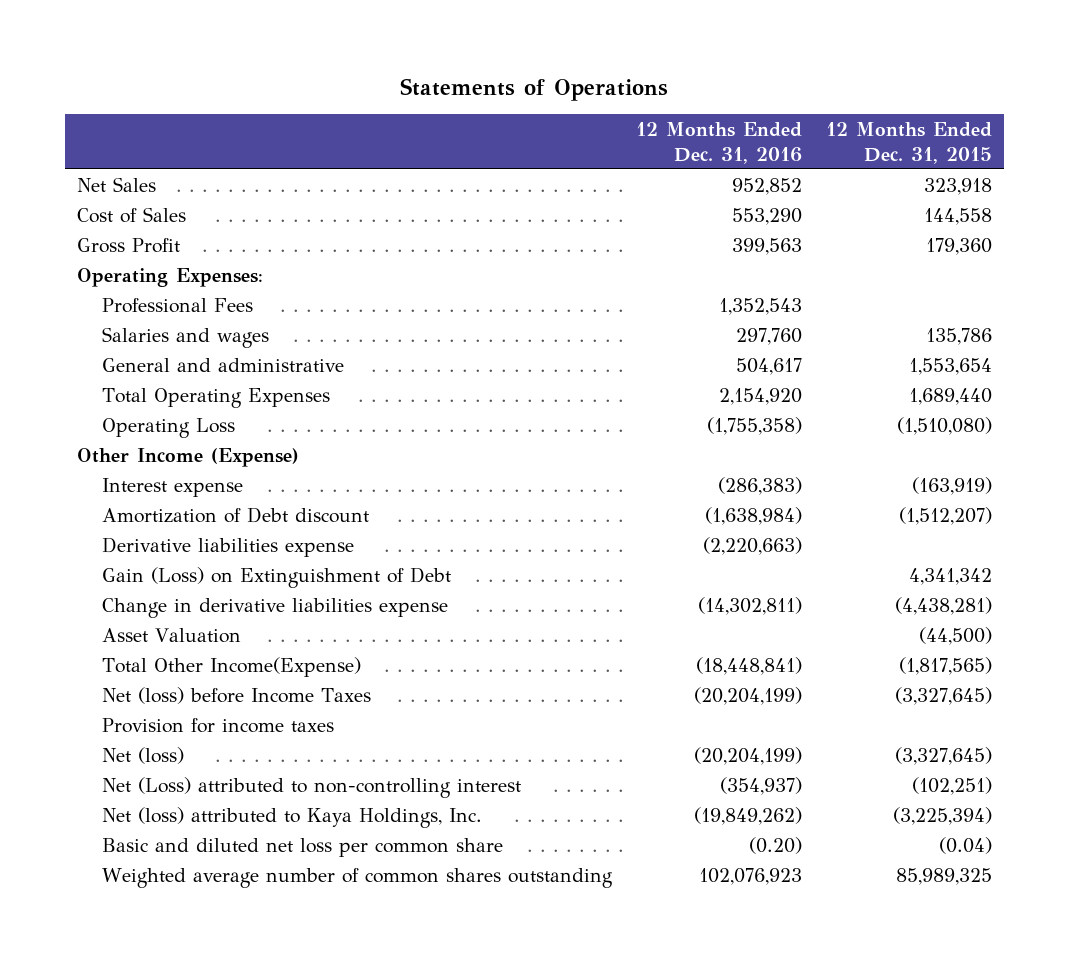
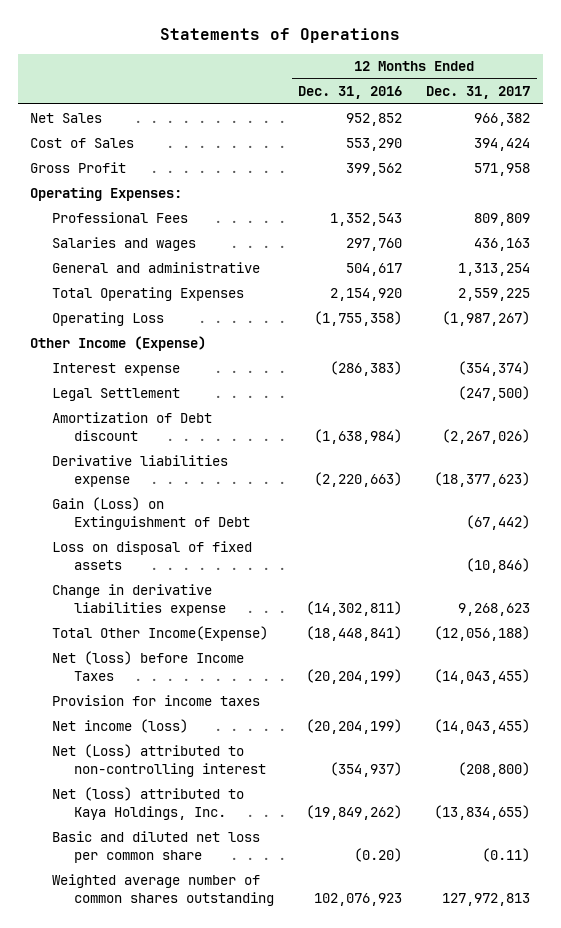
[825,122,992,164] 12 Months Ended Dec. 31, 2015 -> none
none -> [426,86,531,100] Dec. 31, 2017
[731,237,802,255] 399,563 -> [346,162,403,176] 399,562
none -> [51,387,180,401] Legal Settlement
none -> [51,540,252,570] Loss on disposal of fixed assets
[101,627,241,643] Asset Valuation -> none
[101,746,184,764] Net (loss) -> [51,718,188,733] Net income (loss)

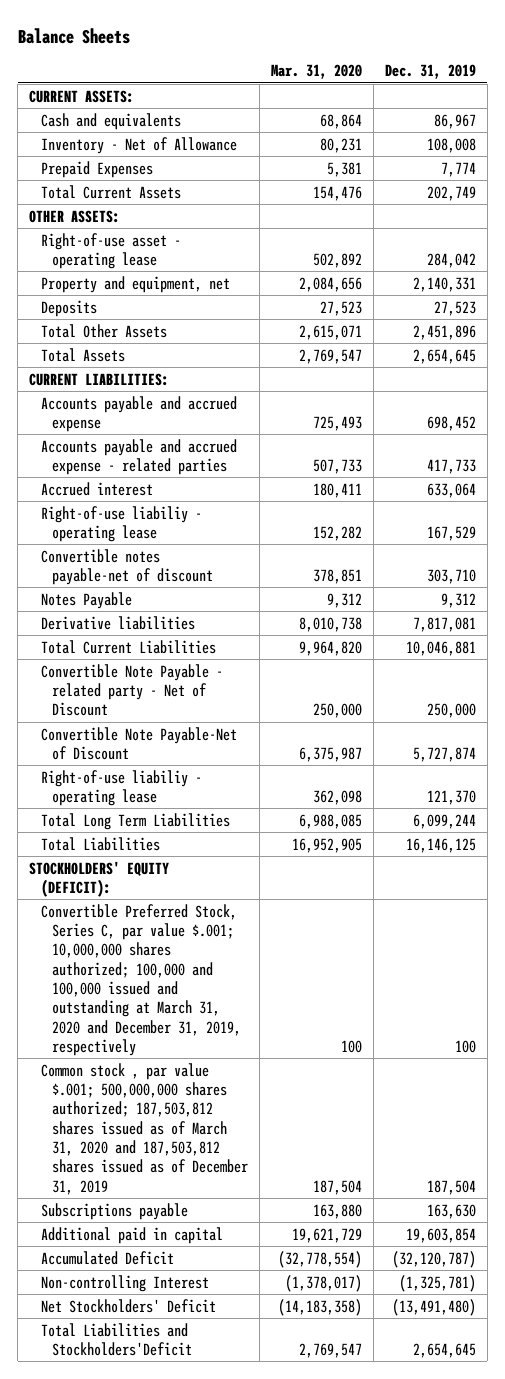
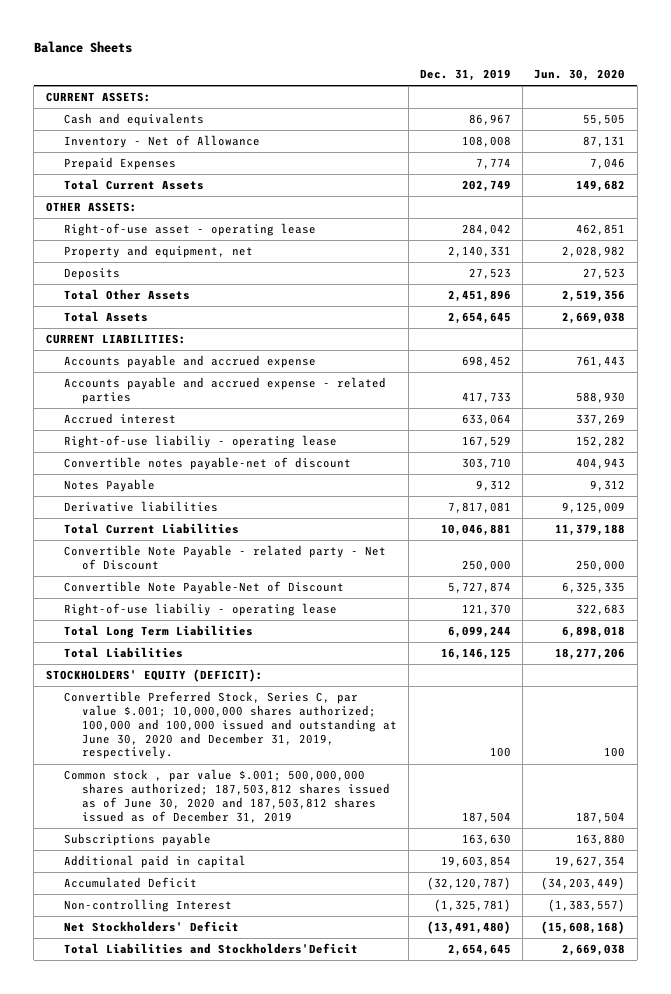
[270,64,362,80] Mar. 31, 2020 -> none
none -> [534,69,626,82] Jun. 30, 2020
[40,903,241,1056] Convertible Preferred Stock, Series C, par value $.001; 10,000,000 shares authorized; 100,000 and 100,000 issued and outstanding at March 31, 2020 and December 31, 2019, respectively -> [63,691,397,760] Convertible Preferred Stock, Series C, par value $.001; 10,000,000 shares authorized; 100,000 and 100,000 issued and outstanding at June 30, 2020 and December 31, 2019, respectively.
[40,1062,248,1195] Common stock , par value $.001; 500,000,000 shares authorized; 187,503,812 shares issued as of March 31, 2020 and 187,503,812 shares issued as of December 31, 2019 -> [63,769,390,823] Common stock , par value $.001; 500,000,000 shares authorized; 187,503,812 shares issued as of June 30, 2020 and 187,503,812 shares issued as of December 31, 2019

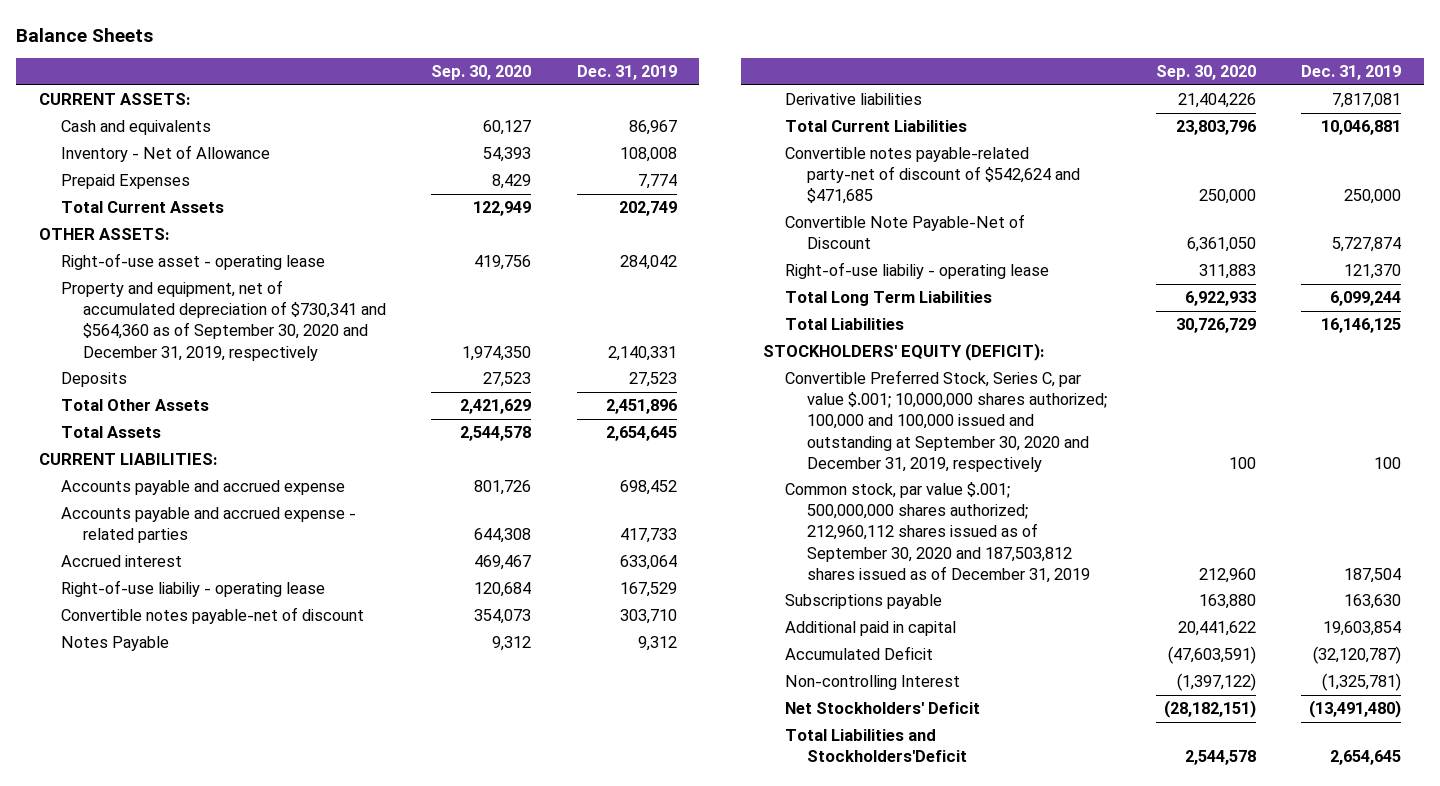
[534,69,626,82] Jun. 30, 2020 -> none
none -> [431,65,532,81] Sep. 30, 2020
[63,245,253,259] Property and equipment, net -> [60,280,386,361] Property and equipment, net of accumulated depreciation of $730,341 and $564,360 as of September 30, 2020 and December 31, 2019, respectively
[63,545,386,570] Convertible Note Payable - related party - Net of Discount -> [785,147,1081,205] Convertible notes payable-related party-net of discount of $542,624 and $471,685
[63,691,397,760] Convertible Preferred Stock, Series C, par value $.001; 10,000,000 shares authorized; 100,000 and 100,000 issued and outstanding at June 30, 2020 and December 31, 2019, respectively. -> [785,370,1108,472] Convertible Preferred Stock, Series C, par value $.001; 10,000,000 shares authorized; 100,000 and 100,000 issued and outstanding at September 30, 2020 and December 31, 2019, respectively
[63,769,390,823] Common stock , par value $.001; 500,000,000 shares authorized; 187,503,812 shares issued as of June 30, 2020 and 187,503,812 shares issued as of December 31, 2019 -> [785,482,1091,583] Common stock, par value $.001; 500,000,000 shares authorized; 212,960,112 shares issued as of September 30, 2020 and 187,503,812 shares issued as of December 31, 2019

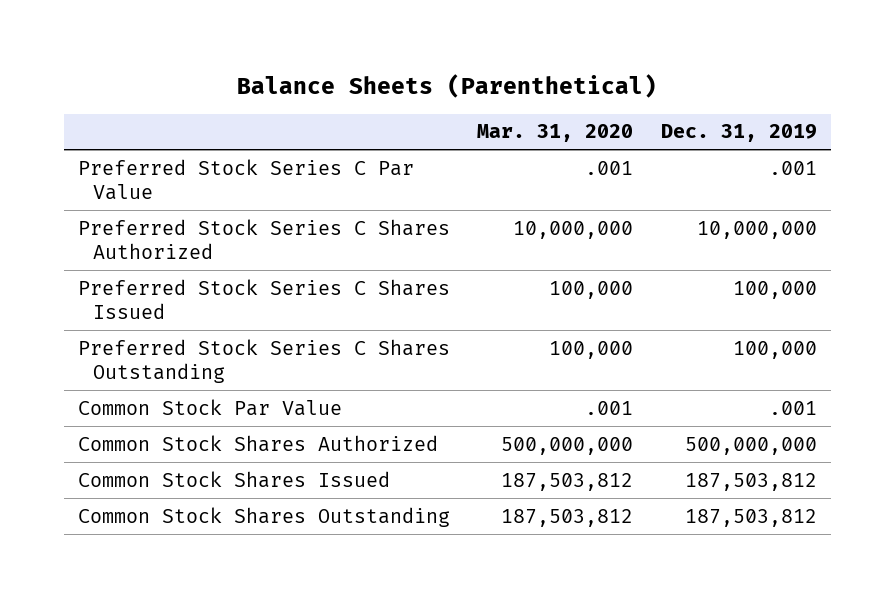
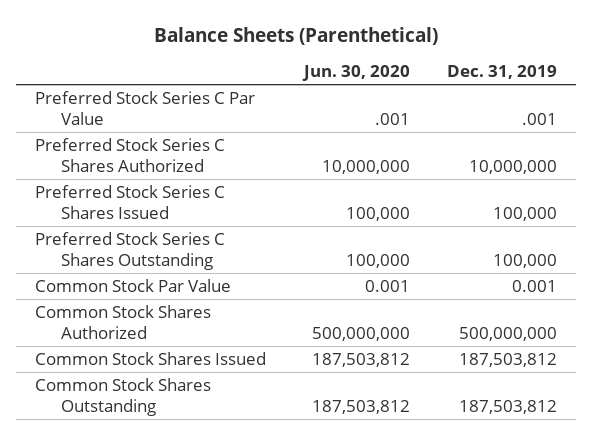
[477,124,634,143] Mar. 31, 2020 -> none
none -> [301,65,410,82] Jun. 30, 2020
[768,400,817,415] .001 -> [512,280,558,293] 0.001

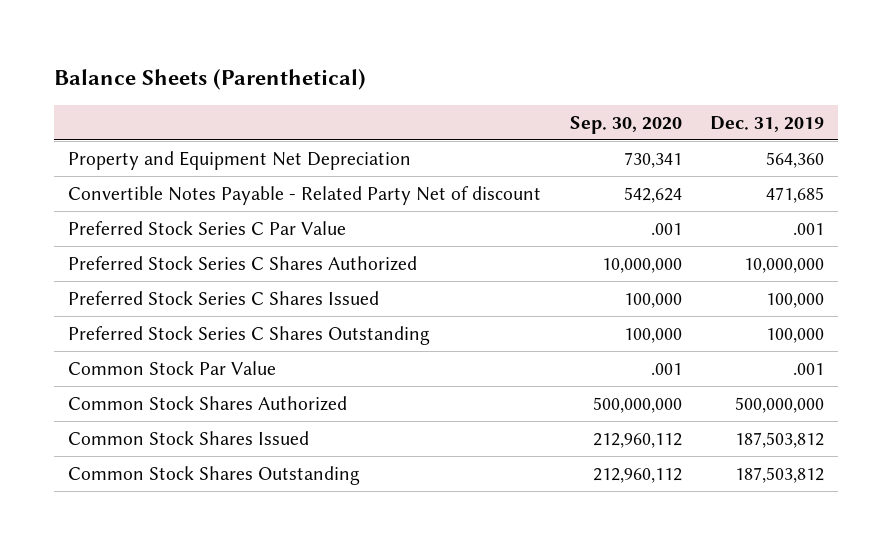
[301,65,410,82] Jun. 30, 2020 -> none
none -> [569,115,682,134] Sep. 30, 2020
none -> [68,151,412,171] Property and Equipment Net Depreciation
none -> [68,186,542,206] Convertible Notes Payable - Related Party Net of discount
[512,280,558,293] 0.001 -> [792,363,824,376] .001

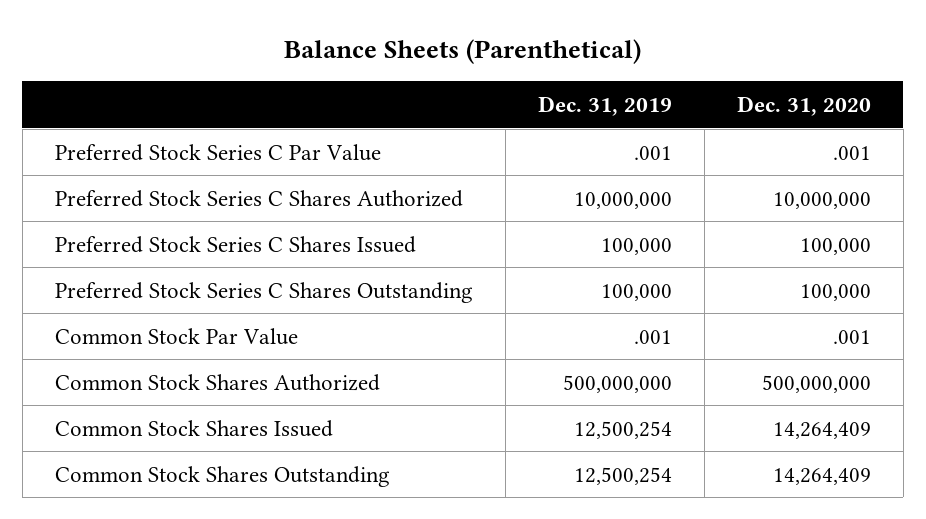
[569,115,682,134] Sep. 30, 2020 -> none
none -> [736,96,871,117] Dec. 31, 2020
[68,151,412,171] Property and Equipment Net Depreciation -> none
[68,186,542,206] Convertible Notes Payable - Related Party Net of discount -> none
[734,432,824,449] 187,503,812 -> [573,420,672,439] 12,500,254
[734,467,824,484] 187,503,812 -> [573,466,672,485] 12,500,254

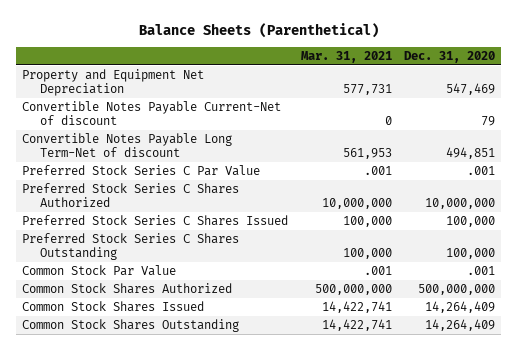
[537,96,672,117] Dec. 31, 2019 -> none
none -> [300,50,392,63] Mar. 31, 2021
none -> [22,69,205,97] Property and Equipment Net Depreciation
none -> [22,101,282,126] Convertible Notes Payable Current-Net of discount
none -> [22,133,233,158] Convertible Notes Payable Long Term-Net of discount

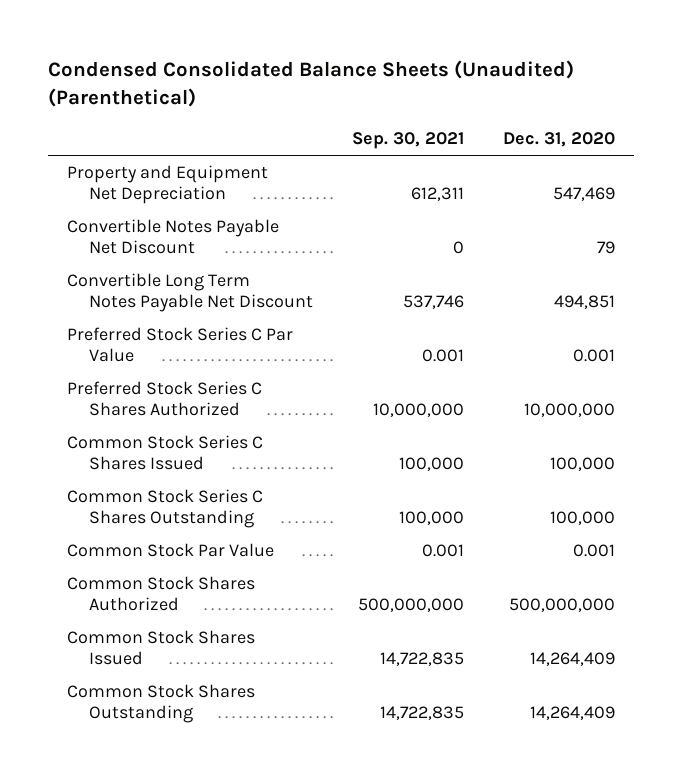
[138,22,379,38] Balance Sheets (Parenthetical) -> [48,60,575,108] Condensed Consolidated Balance Sheets (Unaudited) (Parenthetical)
[300,50,392,63] Mar. 31, 2021 -> none
none -> [352,132,465,150] Sep. 30, 2021
[22,101,282,126] Convertible Notes Payable Current-Net of discount -> [67,219,280,255] Convertible Notes Payable Net Discount
[22,133,233,158] Convertible Notes Payable Long Term-Net of discount -> [67,273,314,313] Convertible Long Term Notes Payable Net Discount
[467,166,496,176] .001 -> [572,349,615,363] 0.001
[22,215,289,227] Preferred Stock Series C Shares Issued -> [67,435,264,471] Common Stock Series C Shares Issued
[22,233,240,261] Preferred Stock Series C Shares Outstanding -> [67,489,264,529] Common Stock Series C Shares Outstanding
[467,266,496,276] .001 -> [572,544,615,558] 0.001

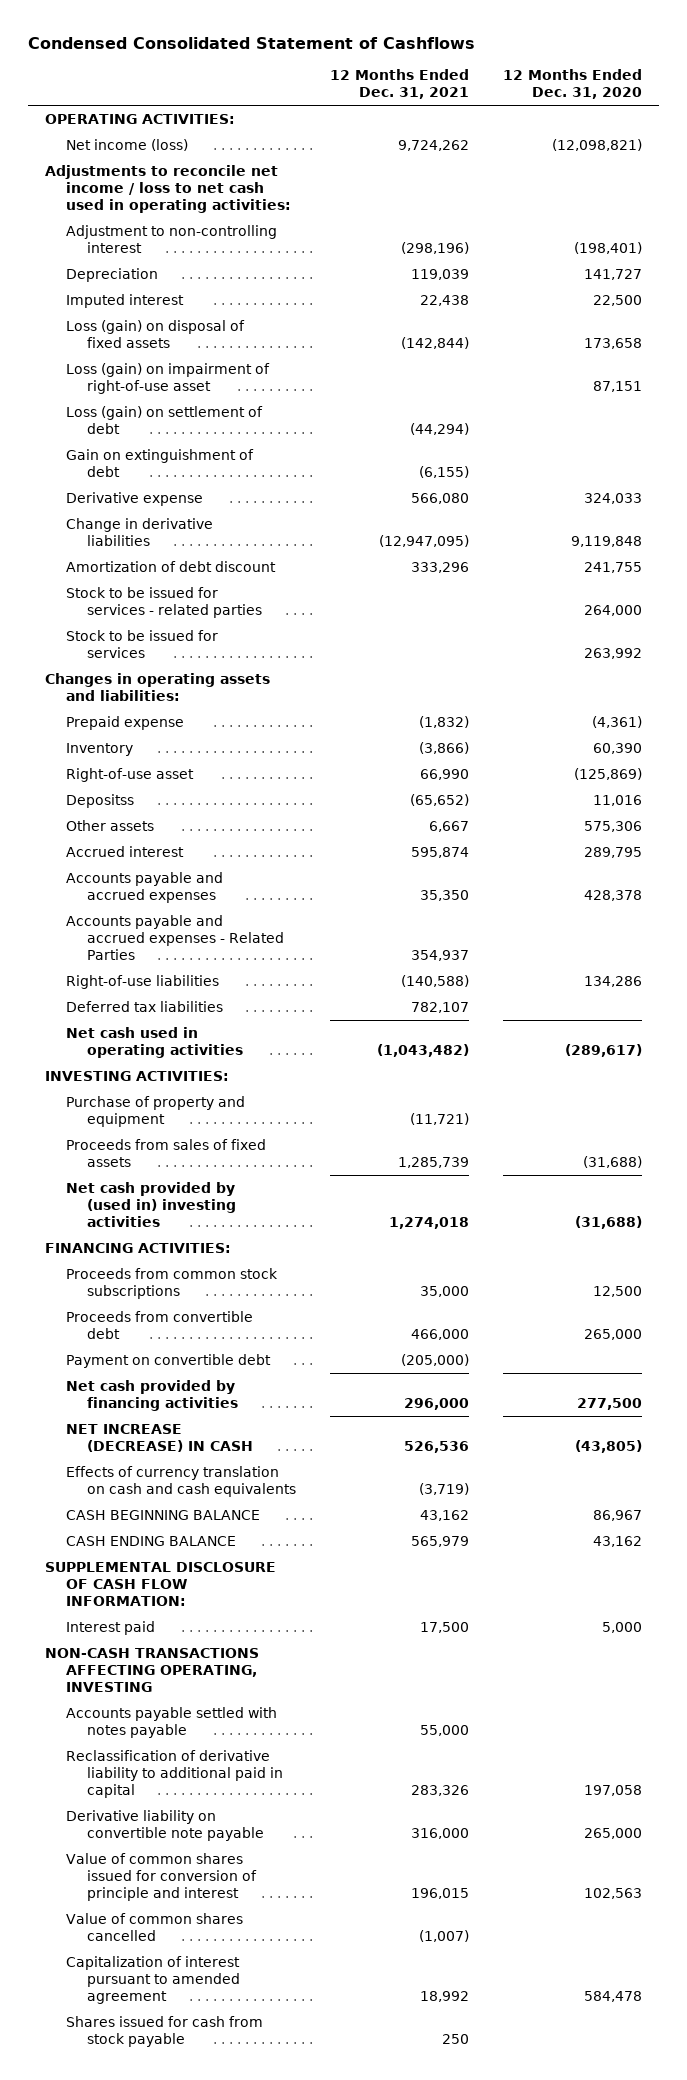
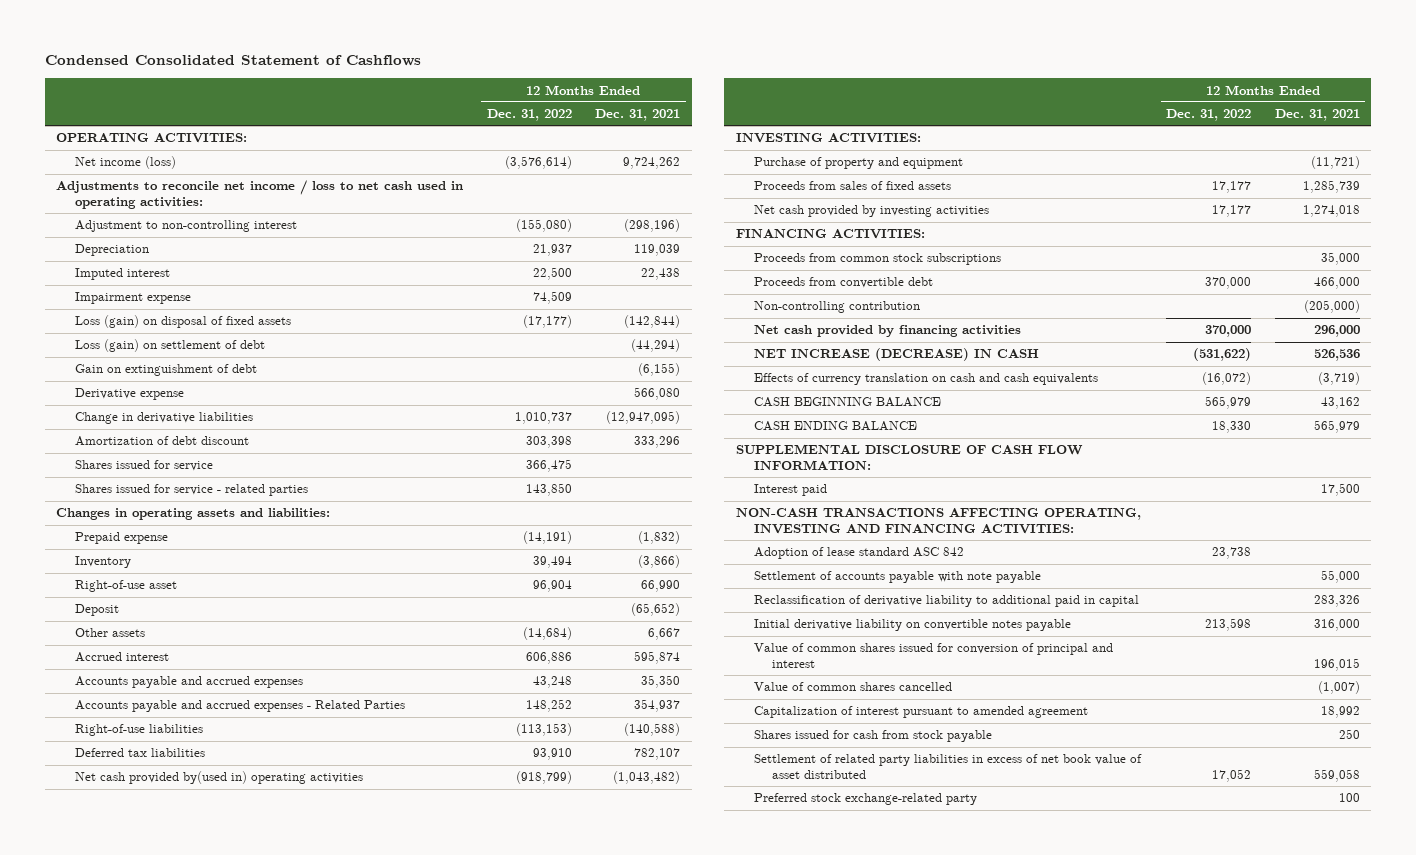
[502,69,642,100] 12 Months Ended Dec. 31, 2020 -> none
none -> [486,109,572,122] Dec. 31, 2022
none -> [74,292,191,305] Impairment expense
[65,363,270,395] Loss (gain) on impairment of right-of-use asset -> none
[65,587,262,619] Stock to be issued for services - related parties -> none
[65,630,218,659] Stock to be issued for services -> none
none -> [74,460,213,472] Shares issued for service
none -> [74,484,308,497] Shares issued for service - related parties
[65,794,134,809] Depositss -> [74,604,119,617] Deposit
[65,1027,243,1059] Net cash used in operating activities -> [74,771,363,785] Net cash provided by(used in) operating activities
[65,1182,236,1228] Net cash provided by (used in) investing activities -> [754,205,990,218] Net cash provided by investing activities
[65,1354,271,1369] Payment on convertible debt -> none
none -> [754,301,921,314] Non-controlling contribution
[65,1707,277,1739] Accounts payable settled with notes payable -> none
[44,1648,259,1693] NON-CASH TRANSACTIONS AFFECTING OPERATING, INVESTING -> [736,508,1142,535] NON-CASH TRANSACTIONS AFFECTING OPERATING, INVESTING AND FINANCING ACTIVITIES:
none -> [754,547,965,560] Adoption of lease standard ASC 842
none -> [754,571,1042,584] Settlement of accounts payable with note payable
[65,1810,264,1842] Derivative liability on convertible note payable -> [754,619,1072,632] Initial derivative liability on convertible notes payable
[65,1853,257,1902] Value of common shares issued for conversion of principle and interest -> [754,643,1114,669] Value of common shares issued for conversion of principal and interest
none -> [754,754,1143,780] Settlement of related party liabilities in excess of net book value of asset distributed
none -> [754,793,978,806] Preferred stock exchange-related party

